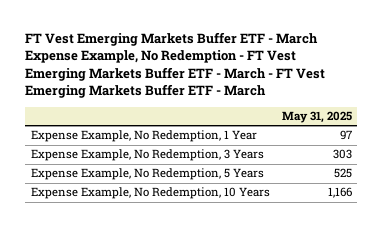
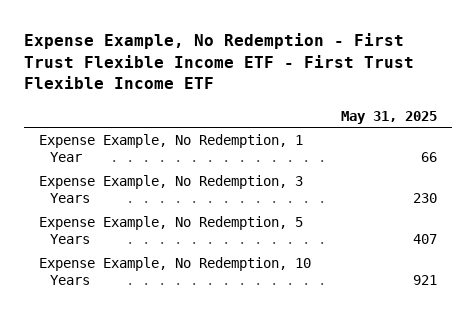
[25,31,326,99] FT Vest Emerging Markets Buffer ETF - March Expense Example, No Redemption - FT Vest Emerging Markets Buffer ETF - March - FT Vest Emerging Markets Buffer ETF - March -> [24,32,415,90] Expense Example, No Redemption - First Trust Flexible Income ETF - First Trust Flexible Income ETF
[339,130,352,141] 97 -> [421,152,438,163] 66
[332,149,352,160] 303 -> [413,193,438,204] 230
[333,168,352,179] 525 -> [413,234,438,245] 407
[327,187,352,199] 1,166 -> [413,275,438,286] 921

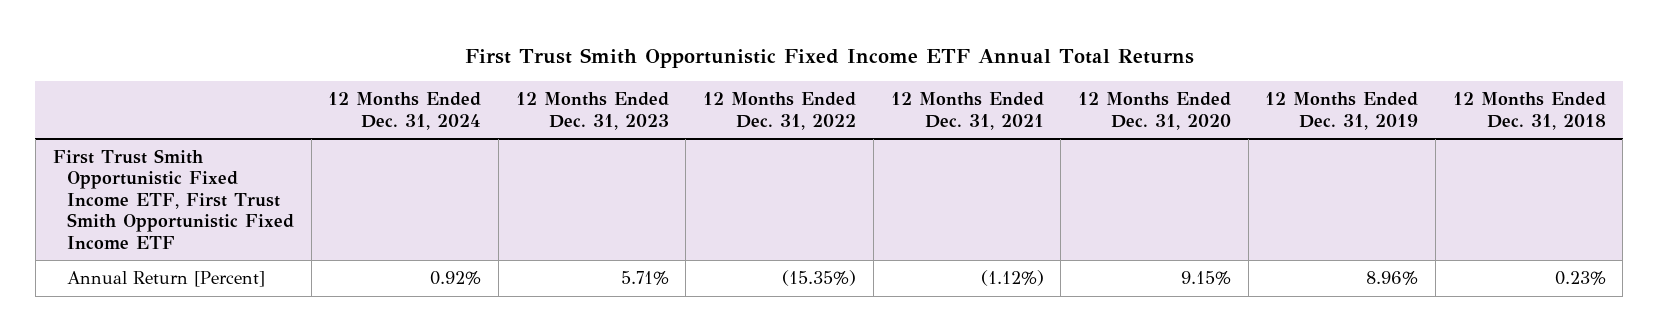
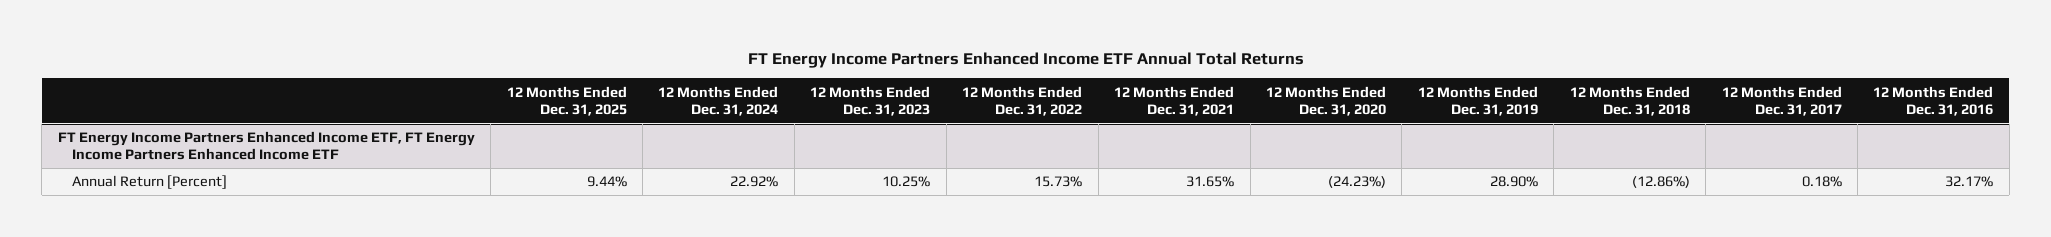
[465,48,1195,69] First Trust Smith Opportunistic Fixed Income ETF Annual Total Returns -> [747,52,1304,69] FT Energy Income Partners Enhanced Income ETF Annual Total Returns
none -> [506,85,627,116] 12 Months Ended Dec. 31, 2025
none -> [1721,85,1842,116] 12 Months Ended Dec. 31, 2017
none -> [1873,85,1994,116] 12 Months Ended Dec. 31, 2016
[52,148,294,249] First Trust Smith Opportunistic Fixed Income ETF, First Trust Smith Opportunistic Fixed Income ETF -> none
none -> [57,131,475,161] FT Energy Income Partners Enhanced Income ETF, FT Energy Income Partners Enhanced Income ETF
[430,270,482,285] 0.92% -> [730,176,779,188] 22.92%
[620,270,669,285] 5.71% -> [882,176,931,188] 10.25%
[782,269,857,286] (15.35%) -> [1034,176,1083,188] 15.73%
[980,269,1044,286] (1.12%) -> [1186,176,1235,188] 31.65%
[1180,270,1231,285] 9.15% -> [1327,176,1386,189] (24.23%)
[1366,270,1419,285] 8.96% -> [1489,176,1538,188] 28.90%
[1554,270,1606,285] 0.23% -> [1631,176,1690,189] (12.86%)

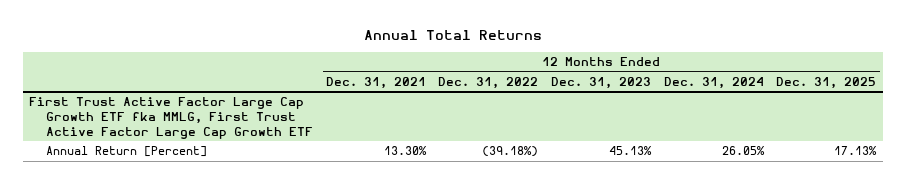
[747,52,1304,69] FT Energy Income Partners Enhanced Income ETF Annual Total Returns -> [363,30,542,41] Annual Total Returns
[1265,85,1386,116] 12 Months Ended Dec. 31, 2020 -> none
[1417,85,1538,116] 12 Months Ended Dec. 31, 2019 -> none
[1569,85,1690,116] 12 Months Ended Dec. 31, 2018 -> none
[1721,85,1842,116] 12 Months Ended Dec. 31, 2017 -> none
[1873,85,1994,116] 12 Months Ended Dec. 31, 2016 -> none
[57,131,475,161] FT Energy Income Partners Enhanced Income ETF, FT Energy Income Partners Enhanced Income ETF -> none
none -> [28,97,314,139] First Trust Active Factor Large Cap Growth ETF fka MMLG, First Trust Active Factor Large Cap Growth ETF
[586,176,627,188] 9.44% -> [834,146,878,156] 17.13%
[730,176,779,188] 22.92% -> [721,146,765,156] 26.05%
[882,176,931,188] 10.25% -> [609,146,653,156] 45.13%
[1034,176,1083,188] 15.73% -> [482,146,539,158] (39.18%)
[1186,176,1235,188] 31.65% -> [383,146,427,156] 13.30%

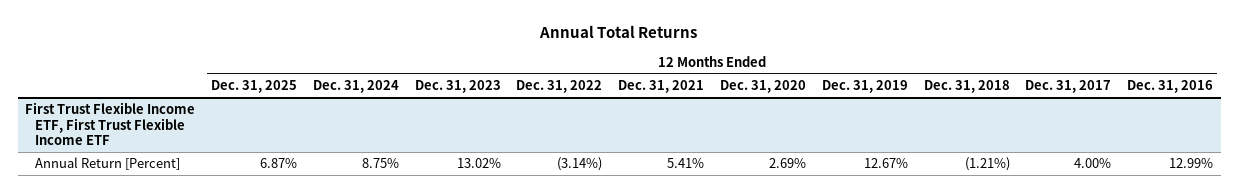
none -> [720,80,807,94] Dec. 31, 2020
none -> [821,80,908,94] Dec. 31, 2019
none -> [923,80,1010,94] Dec. 31, 2018
none -> [1025,80,1112,94] Dec. 31, 2017
none -> [1127,80,1214,94] Dec. 31, 2016
[28,97,314,139] First Trust Active Factor Large Cap Growth ETF fka MMLG, First Trust Active Factor Large Cap Growth ETF -> none
none -> [25,102,196,145] First Trust Flexible Income ETF, First Trust Flexible Income ETF
[383,146,427,156] 13.30% -> [667,158,705,169] 5.41%
[482,146,539,158] (39.18%) -> [557,157,603,172] (3.14%)
[609,146,653,156] 45.13% -> [456,158,501,169] 13.02%
[721,146,765,156] 26.05% -> [361,158,399,169] 8.75%
[834,146,878,156] 17.13% -> [260,158,298,169] 6.87%

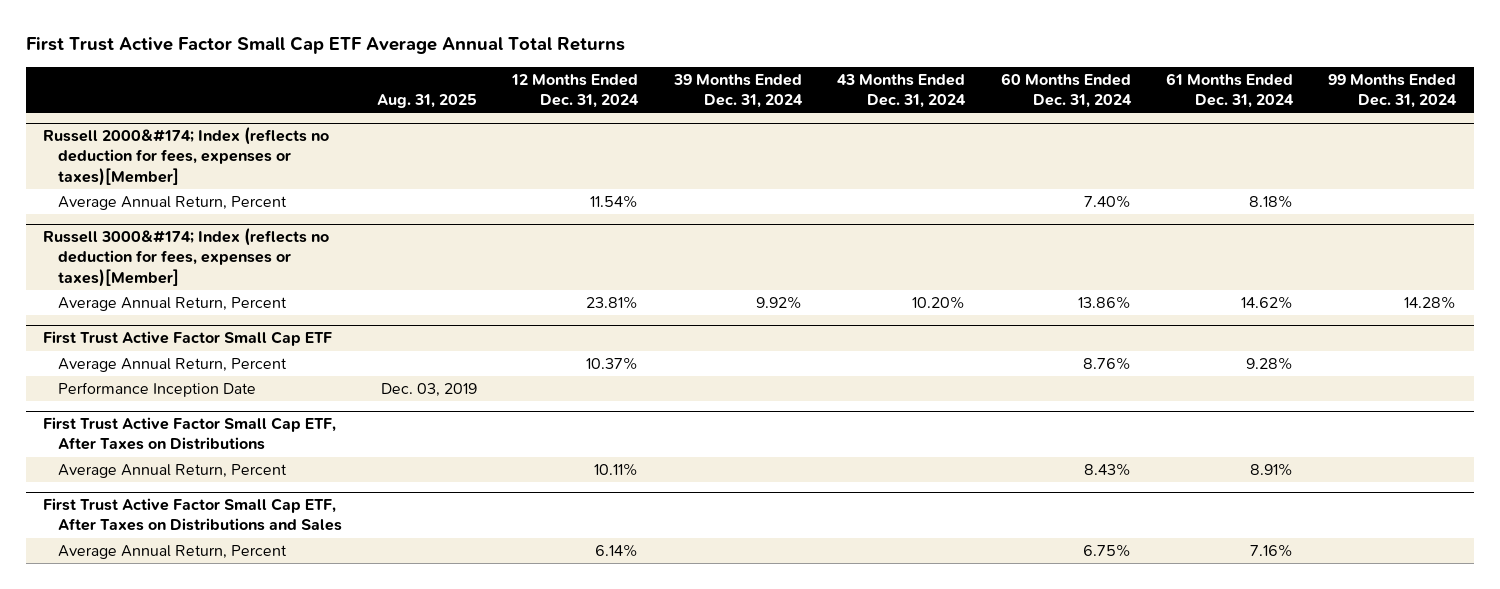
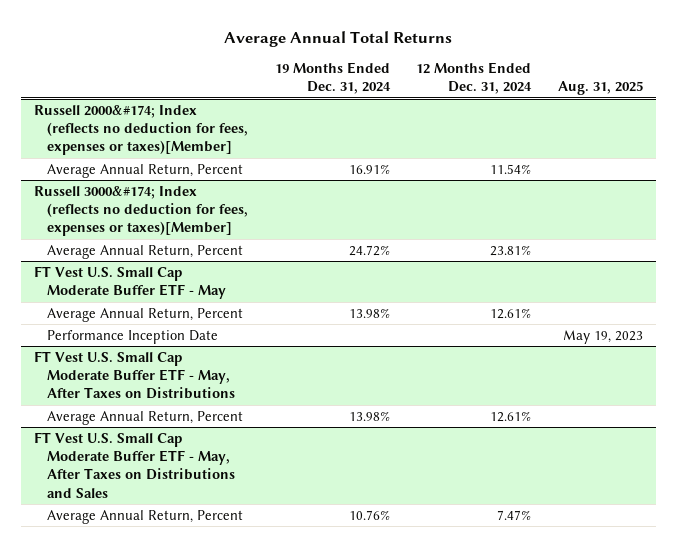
[25,36,625,55] First Trust Active Factor Small Cap ETF Average Annual Total Returns -> [224,31,453,48] Average Annual Total Returns
[672,73,803,108] 39 Months Ended Dec. 31, 2024 -> none
[837,73,967,108] 43 Months Ended Dec. 31, 2024 -> none
[1000,72,1132,108] 60 Months Ended Dec. 31, 2024 -> none
[1165,72,1294,108] 61 Months Ended Dec. 31, 2024 -> none
[1328,73,1458,108] 99 Months Ended Dec. 31, 2024 -> none
none -> [274,62,391,95] 19 Months Ended Dec. 31, 2024
[43,331,333,347] First Trust Active Factor Small Cap ETF -> none
[43,417,337,451] First Trust Active Factor Small Cap ETF, After Taxes on Distributions -> none
[43,498,342,532] First Trust Active Factor Small Cap ETF, After Taxes on Distributions and Sales -> none
none -> [34,265,227,300] FT Vest U.S. Small Cap Moderate Buffer ETF - May
[586,357,639,371] 10.37% -> [490,307,532,319] 12.61%
[381,383,478,398] Dec. 03, 2019 -> [562,329,643,344] May 19, 2023
none -> [34,350,236,400] FT Vest U.S. Small Cap Moderate Buffer ETF - May, After Taxes on Distributions
[594,463,639,477] 10.11% -> [490,410,532,422] 12.61%
none -> [34,431,236,498] FT Vest U.S. Small Cap Moderate Buffer ETF - May, After Taxes on Distributions and Sales
[595,544,639,558] 6.14% -> [497,509,532,520] 7.47%

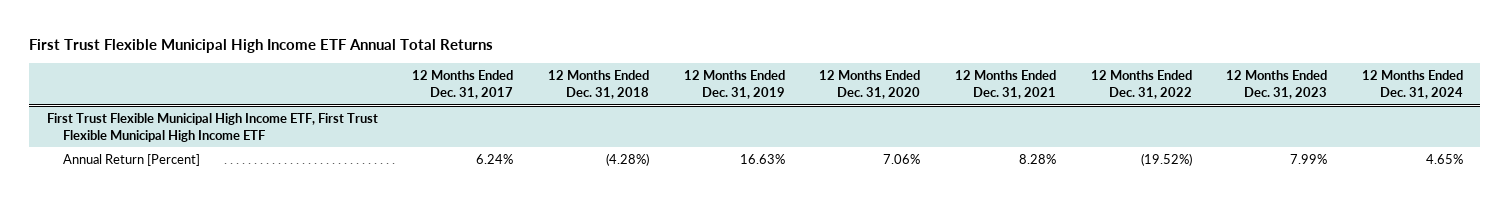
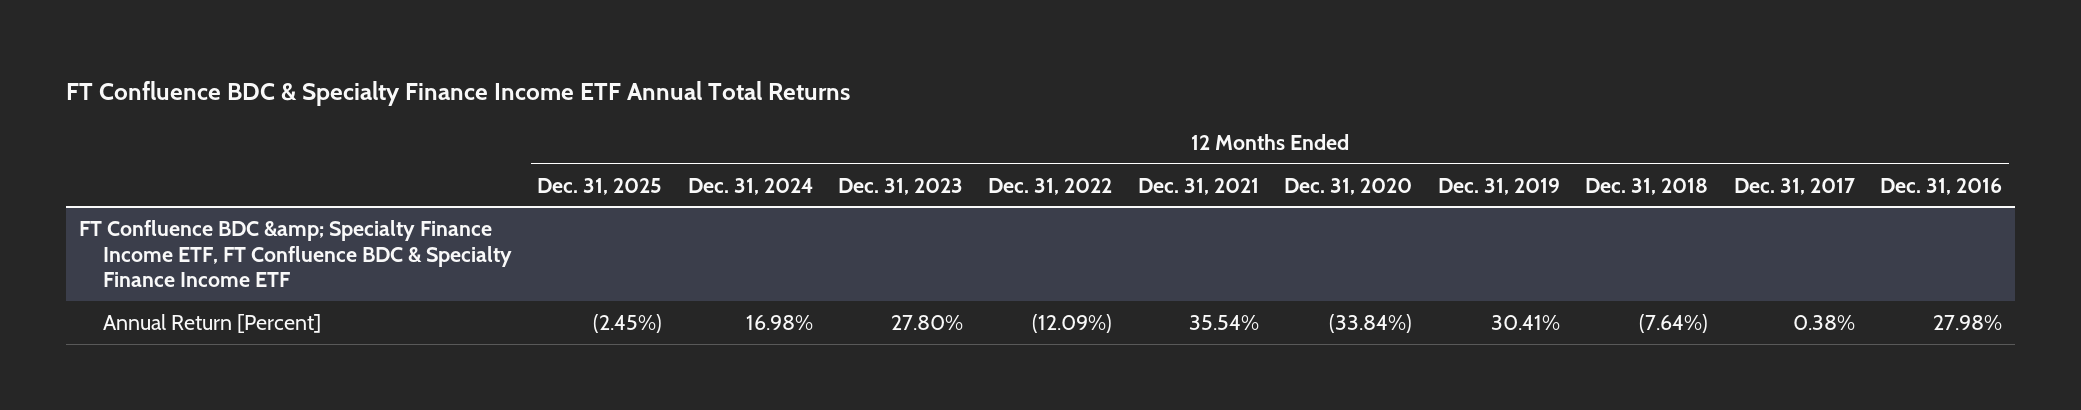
[29,38,494,53] First Trust Flexible Municipal High Income ETF Annual Total Returns -> [66,80,851,106] FT Confluence BDC & Specialty Finance Income ETF Annual Total Returns
none -> [537,177,663,195] Dec. 31, 2025
none -> [1880,177,2003,195] Dec. 31, 2016
[46,113,378,142] First Trust Flexible Municipal High Income ETF, First Trust Flexible Municipal High Income ETF -> none
none -> [79,219,512,288] FT Confluence BDC &amp; Specialty Finance Income ETF, FT Confluence BDC & Specialty Finance Income ETF
[476,154,514,165] 6.24% -> [1792,314,1855,330] 0.38%
[606,153,650,167] (4.28%) -> [1639,313,1709,333] (7.64%)
[739,154,785,165] 16.63% -> [1490,314,1560,330] 30.41%
[883,154,921,165] 7.06% -> [1329,313,1413,333] (33.84%)
[1019,154,1057,165] 8.28% -> [1188,314,1259,330] 35.54%
[1140,153,1192,167] (19.52%) -> [1032,313,1113,333] (12.09%)
[1290,154,1328,165] 7.99% -> [890,314,963,330] 27.80%
[1426,154,1464,165] 4.65% -> [745,314,813,330] 16.98%

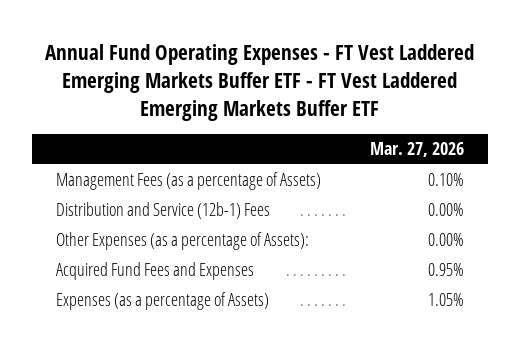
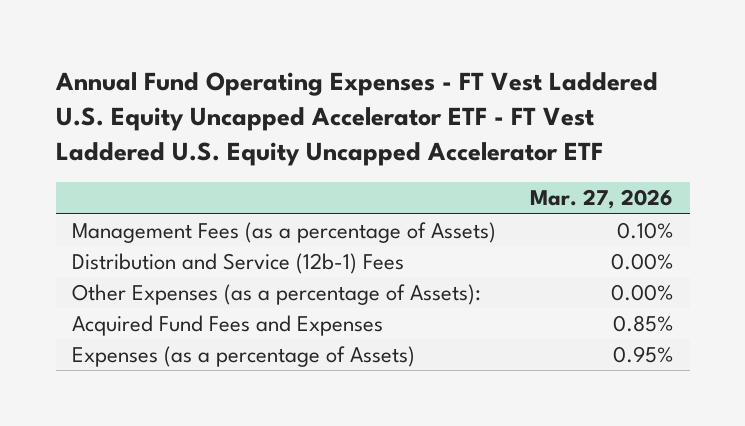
[45,44,475,122] Annual Fund Operating Expenses - FT Vest Laddered Emerging Markets Buffer ETF - FT Vest Laddered Emerging Markets Buffer ETF -> [54,72,658,166] Annual Fund Operating Expenses - FT Vest Laddered U.S. Equity Uncapped Accelerator ETF - FT Vest Laddered U.S. Equity Uncapped Accelerator ETF
[427,263,464,277] 0.95% -> [612,315,673,333] 0.85%
[427,293,464,307] 1.05% -> [612,346,673,364] 0.95%

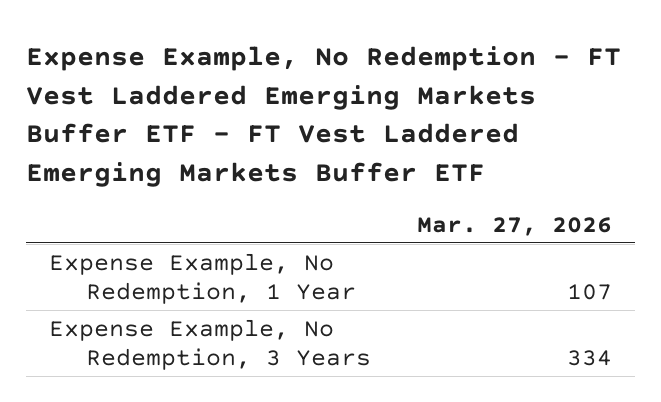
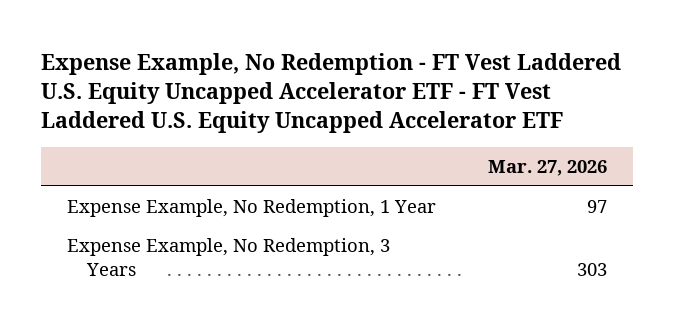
[26,45,622,187] Expense Example, No Redemption - FT Vest Laddered Emerging Markets Buffer ETF - FT Vest Laddered Emerging Markets Buffer ETF -> [41,53,622,134] Expense Example, No Redemption - FT Vest Laddered U.S. Equity Uncapped Accelerator ETF - FT Vest Laddered U.S. Equity Uncapped Accelerator ETF
[566,283,612,300] 107 -> [586,200,607,214] 97
[566,349,612,366] 334 -> [576,263,607,277] 303

